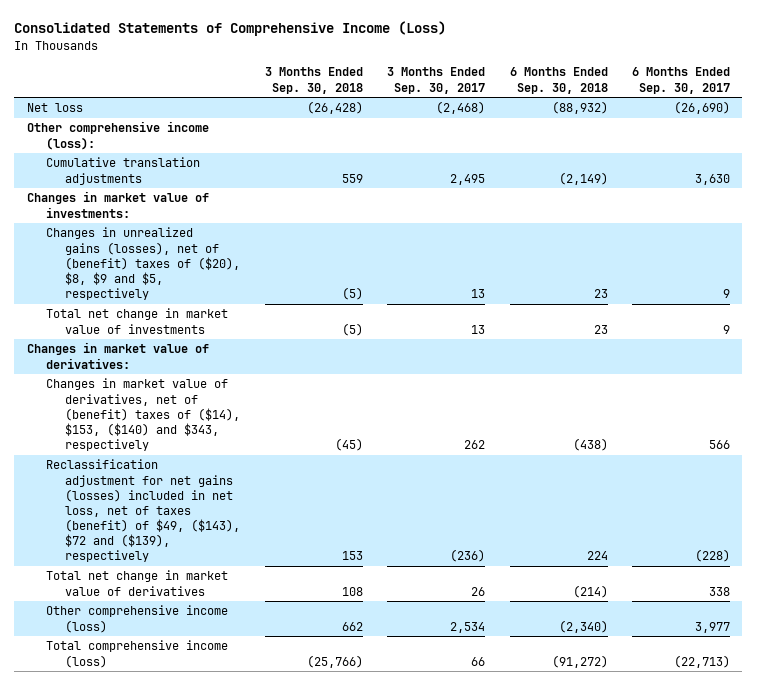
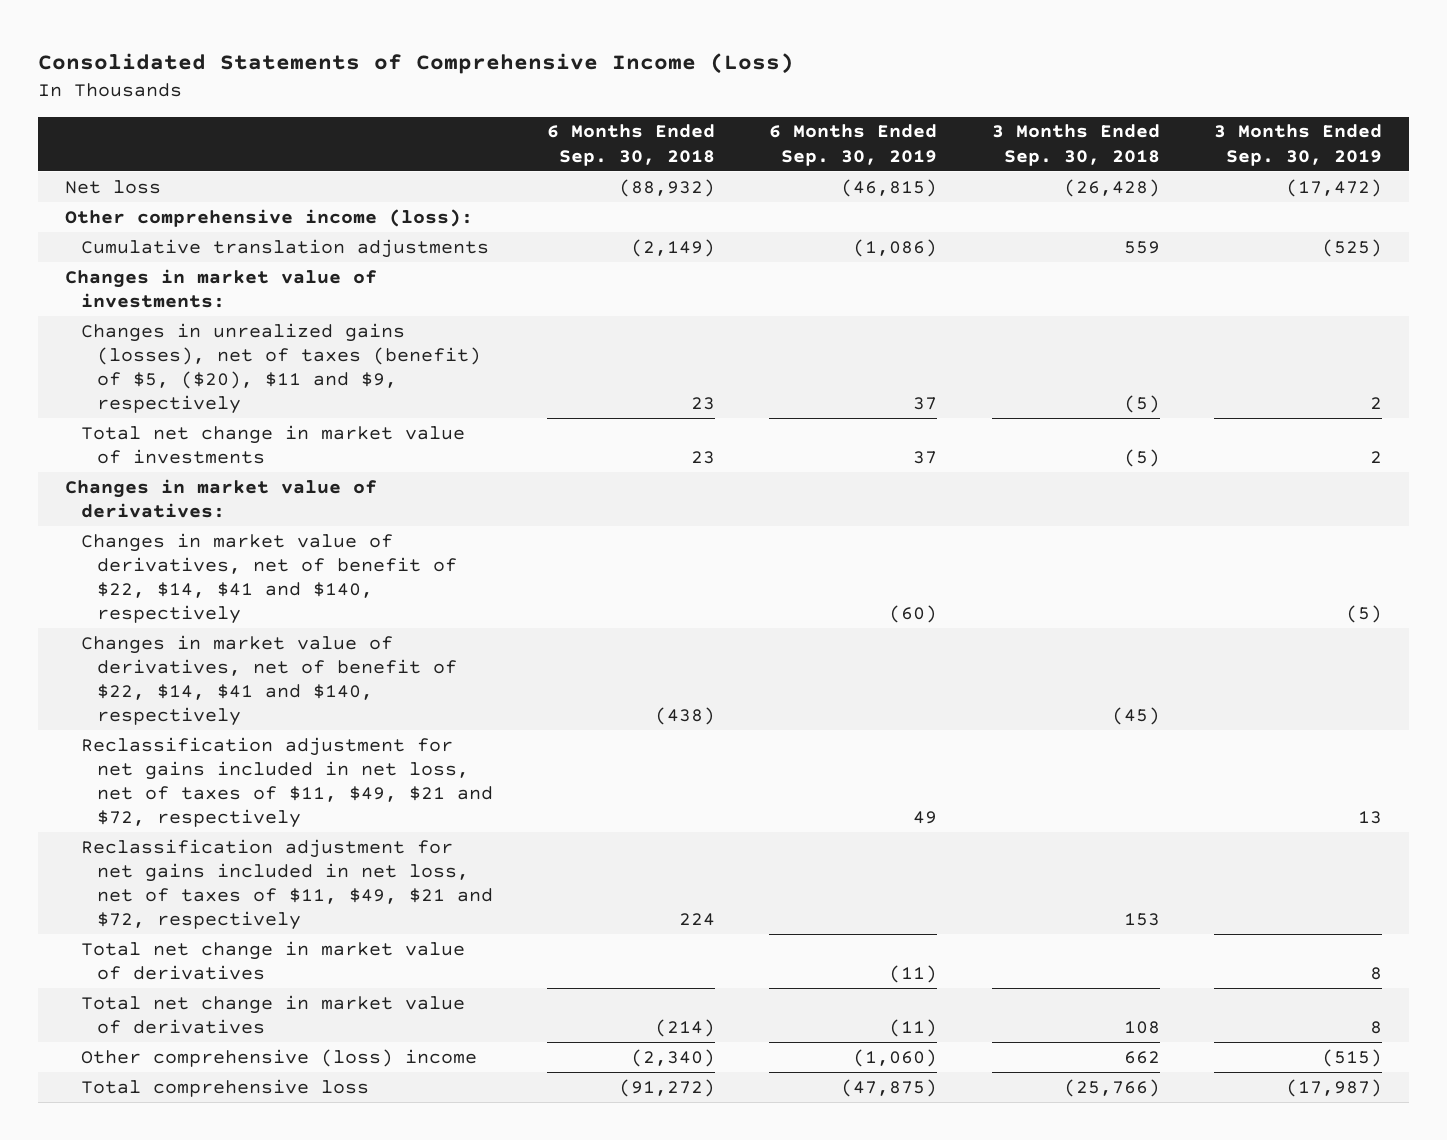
[387,67,486,94] 3 Months Ended Sep. 30, 2017 -> none
[632,67,731,94] 6 Months Ended Sep. 30, 2017 -> none
none -> [769,124,938,166] 6 Months Ended Sep. 30, 2019
none -> [1214,124,1383,166] 3 Months Ended Sep. 30, 2019
[46,227,241,301] Changes in unrealized gains (losses), net of (benefit) taxes of ($20), $8, $9 and $5, respectively -> [80,322,481,415] Changes in unrealized gains (losses), net of taxes (benefit) of $5, ($20), $11 and $9, respectively
none -> [80,532,457,625] Changes in market value of derivatives, net of benefit of $22, $14, $41 and $140, respectively
[46,378,241,452] Changes in market value of derivatives, net of (benefit) taxes of ($14), $153, ($140) and $343, respectively -> [80,634,457,727] Changes in market value of derivatives, net of benefit of $22, $14, $41 and $140, respectively
none -> [80,736,493,829] Reclassification adjustment for net gains included in net loss, net of taxes of $11, $49, $21 and $72, respectively
[46,459,241,563] Reclassification adjustment for net gains (losses) included in net loss, net of taxes (benefit) of $49, ($143), $72 and ($139), respectively -> [80,838,493,931] Reclassification adjustment for net gains included in net loss, net of taxes of $11, $49, $21 and $72, respectively
none -> [80,940,465,981] Total net change in market value of derivatives
[46,605,229,633] Other comprehensive income (loss) -> [80,1048,477,1067] Other comprehensive (loss) income
[46,640,229,668] Total comprehensive income (loss) -> [80,1078,369,1097] Total comprehensive loss

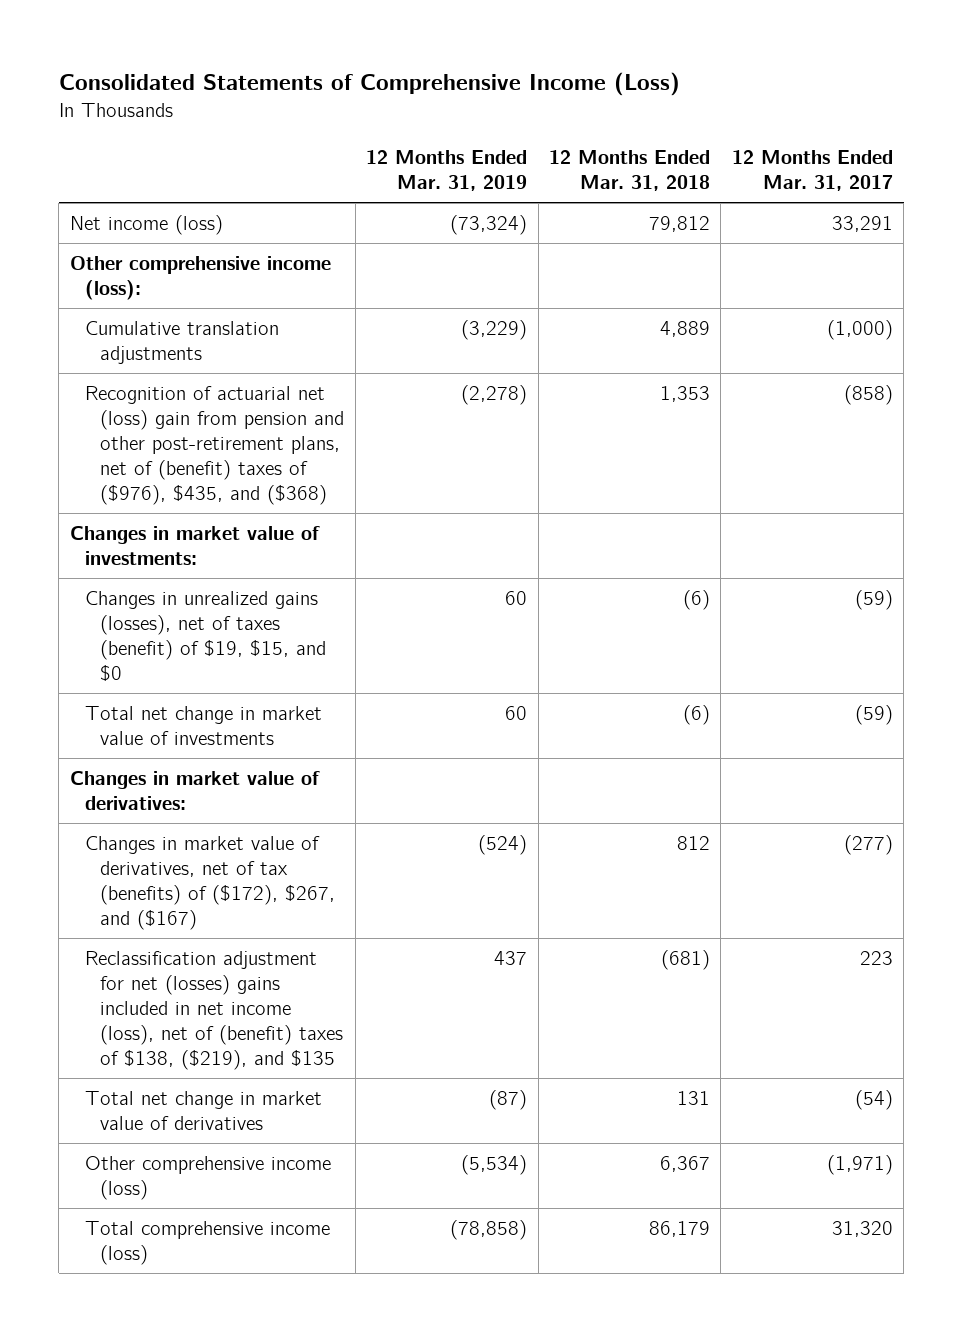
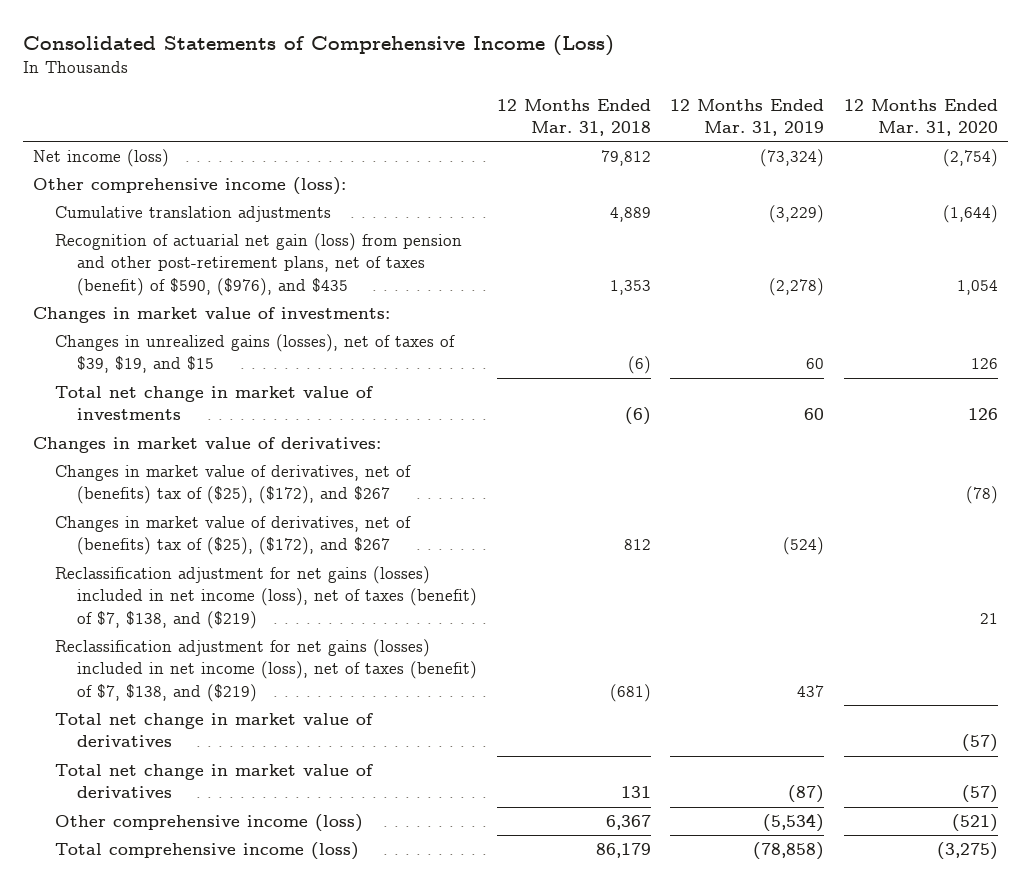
[731,149,893,192] 12 Months Ended Mar. 31, 2017 -> none
none -> [844,98,999,136] 12 Months Ended Mar. 31, 2020
[85,385,345,506] Recognition of actuarial net (loss) gain from pension and other post-retirement plans, net of (benefit) taxes of ($976), $435, and ($368) -> [55,233,463,296] Recognition of actuarial net gain (loss) from pension and other post-retirement plans, net of taxes (benefit) of $590, ($976), and $435
[85,590,327,682] Changes in unrealized gains (losses), net of taxes (benefit) of $19, $15, and $0 -> [55,334,456,374] Changes in unrealized gains (losses), net of taxes of $39, $19, and $15
none -> [55,465,412,505] Changes in market value of derivatives, net of (benefits) tax of ($25), ($172), and $267
[85,835,336,931] Changes in market value of derivatives, net of tax (benefits) of ($172), $267, and ($167) -> [55,516,412,556] Changes in market value of derivatives, net of (benefits) tax of ($25), ($172), and $267
none -> [55,566,478,629] Reclassification adjustment for net gains (losses) included in net income (loss), net of taxes (benefit) of $7, $138, and ($219)
[85,950,344,1071] Reclassification adjustment for net (losses) gains included in net income (loss), net of (benefit) taxes of $138, ($219), and $135 -> [55,639,478,702] Reclassification adjustment for net gains (losses) included in net income (loss), net of taxes (benefit) of $7, $138, and ($219)
none -> [55,713,374,748] Total net change in market value of derivatives

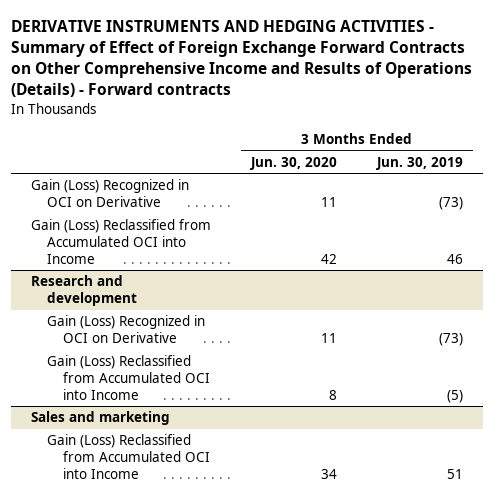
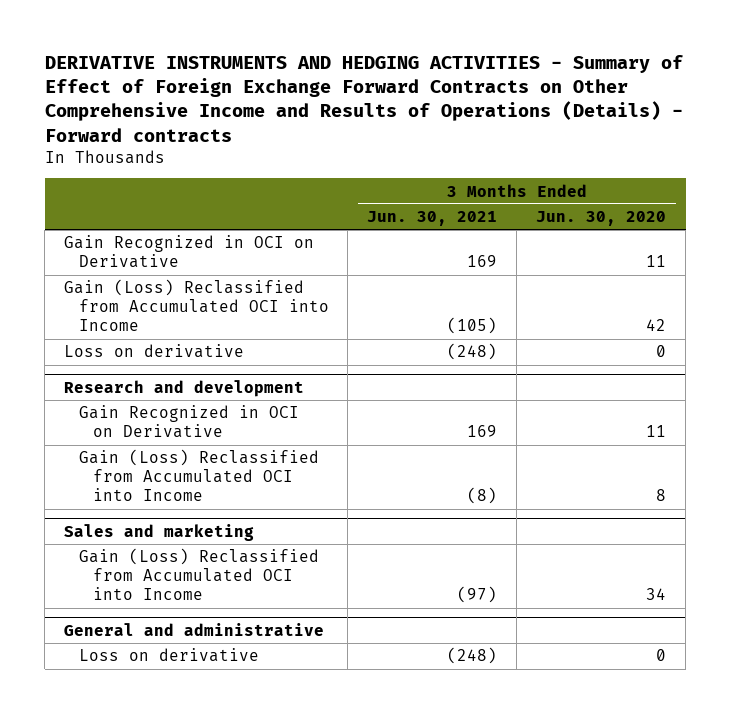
[376,156,464,170] Jun. 30, 2019 -> none
none -> [367,211,498,227] Jun. 30, 2021
[30,179,189,208] Gain (Loss) Recognized in OCI on Derivative -> [63,235,314,269] Gain Recognized in OCI on Derivative
none -> [63,344,244,359] Loss on derivative
[46,315,205,344] Gain (Loss) Recognized in OCI on Derivative -> [78,405,299,439] Gain Recognized in OCI on Derivative
none -> [63,622,324,636] General and administrative
none -> [78,648,259,663] Loss on derivative

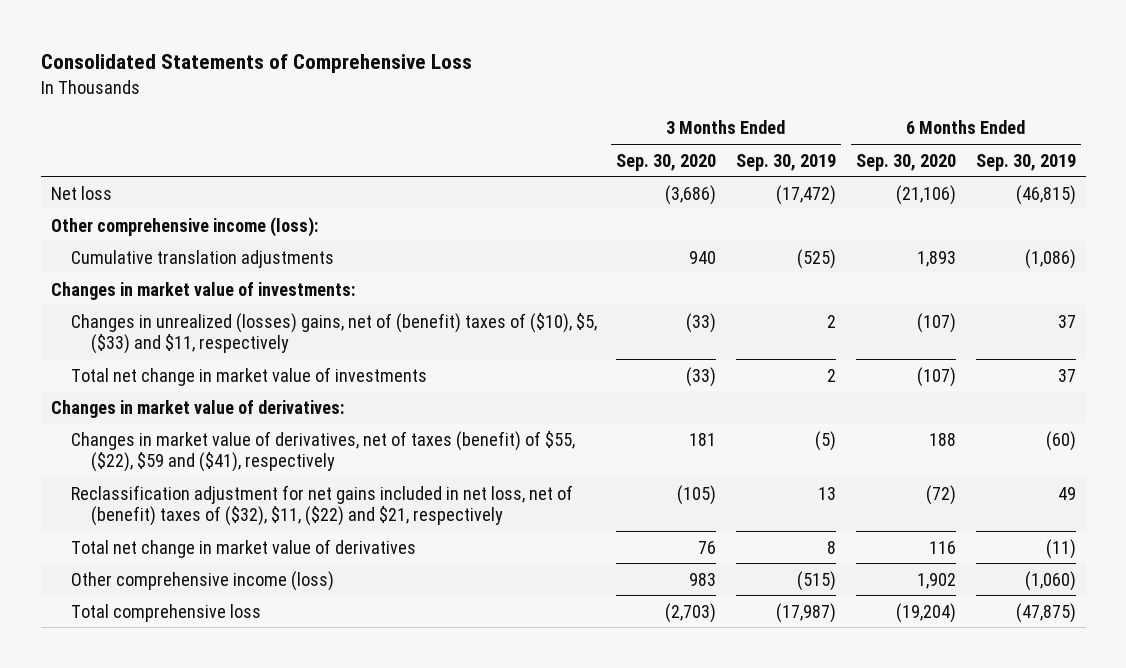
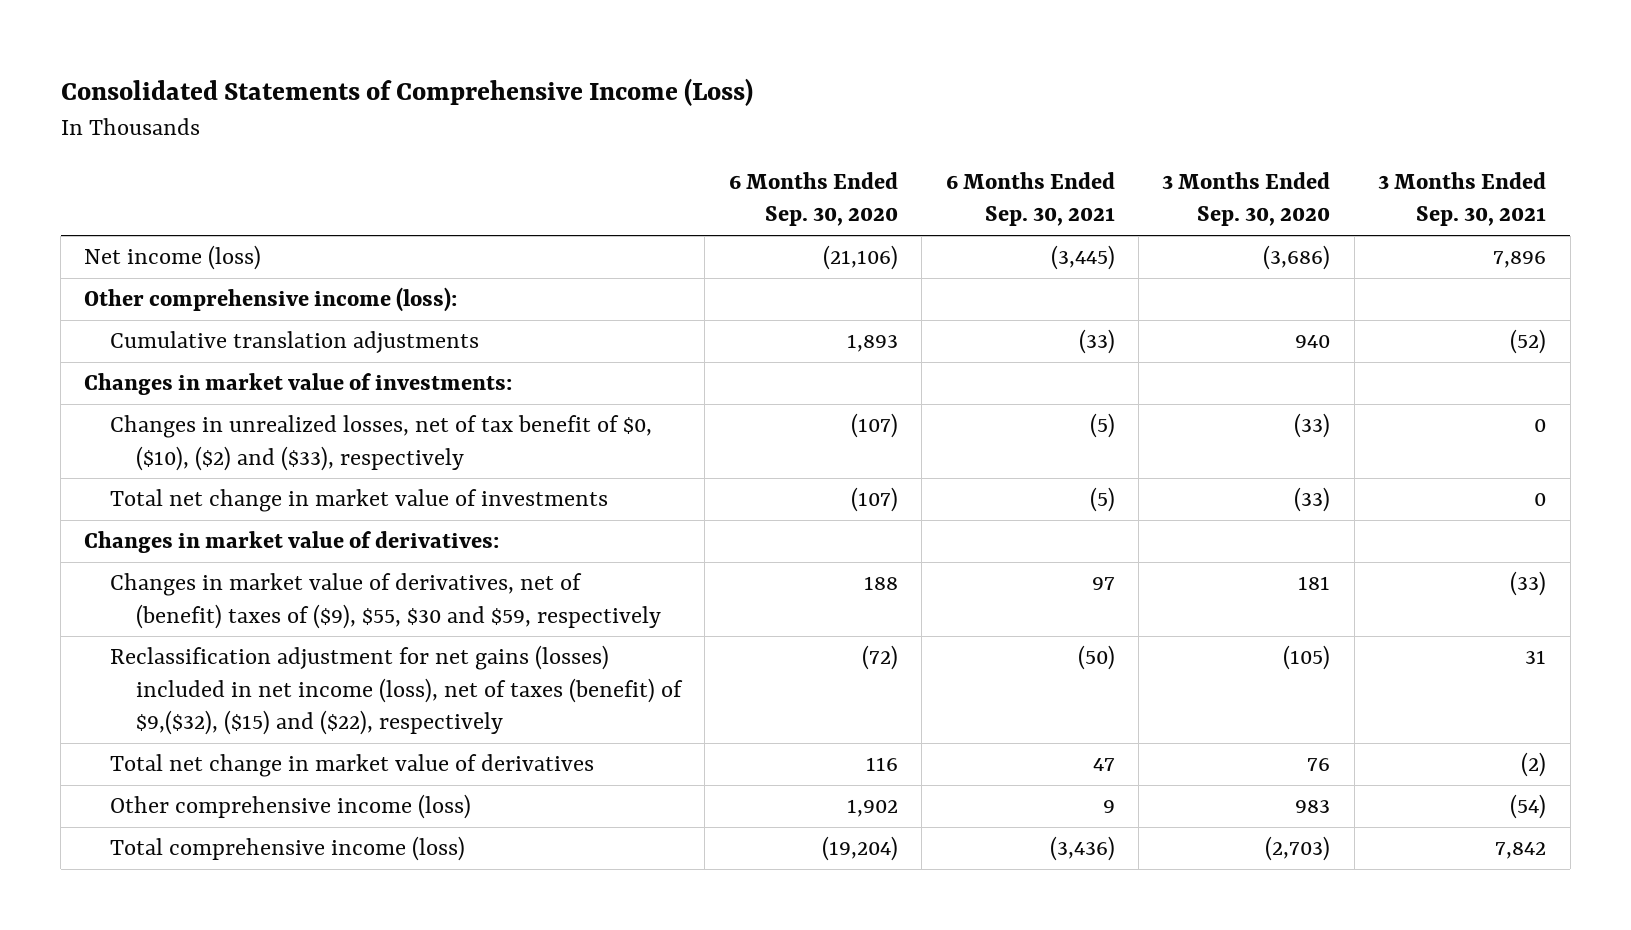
[40,54,472,74] Consolidated Statements of Comprehensive Loss -> [60,78,753,107] Consolidated Statements of Comprehensive Income (Loss)
[736,153,837,171] Sep. 30, 2019 -> none
[975,153,1076,171] Sep. 30, 2019 -> none
none -> [945,172,1115,227] 6 Months Ended Sep. 30, 2021
none -> [1378,172,1547,227] 3 Months Ended Sep. 30, 2021
[50,185,112,200] Net loss -> [84,245,262,271] Net income (loss)
[70,312,597,354] Changes in unrealized (losses) gains, net of (benefit) taxes of ($10), $5, ($33) and $11, respectively -> [110,415,653,471] Changes in unrealized losses, net of tax benefit of $0, ($10), ($2) and ($33), respectively
[70,430,575,472] Changes in market value of derivatives, net of taxes (benefit) of $55, ($22), $59 and ($41), respectively -> [110,573,661,629] Changes in market value of derivatives, net of (benefit) taxes of ($9), $55, $30 and $59, respectively
[70,484,573,526] Reclassification adjustment for net gains included in net loss, net of (benefit) taxes of ($32), $11, ($22) and $21, respectively -> [110,645,683,736] Reclassification adjustment for net gains (losses) included in net income (loss), net of taxes (benefit) of $9,($32), ($15) and ($22), respectively
[70,603,261,622] Total comprehensive loss -> [110,836,466,862] Total comprehensive income (loss)

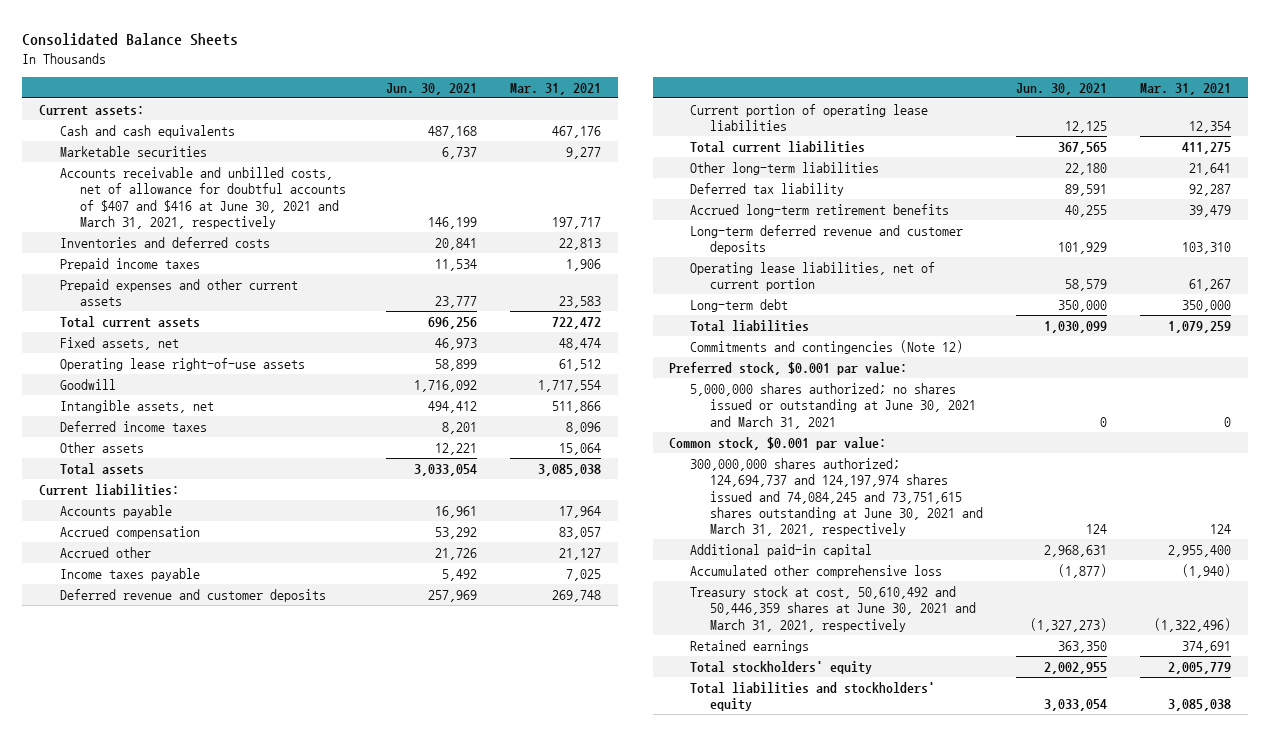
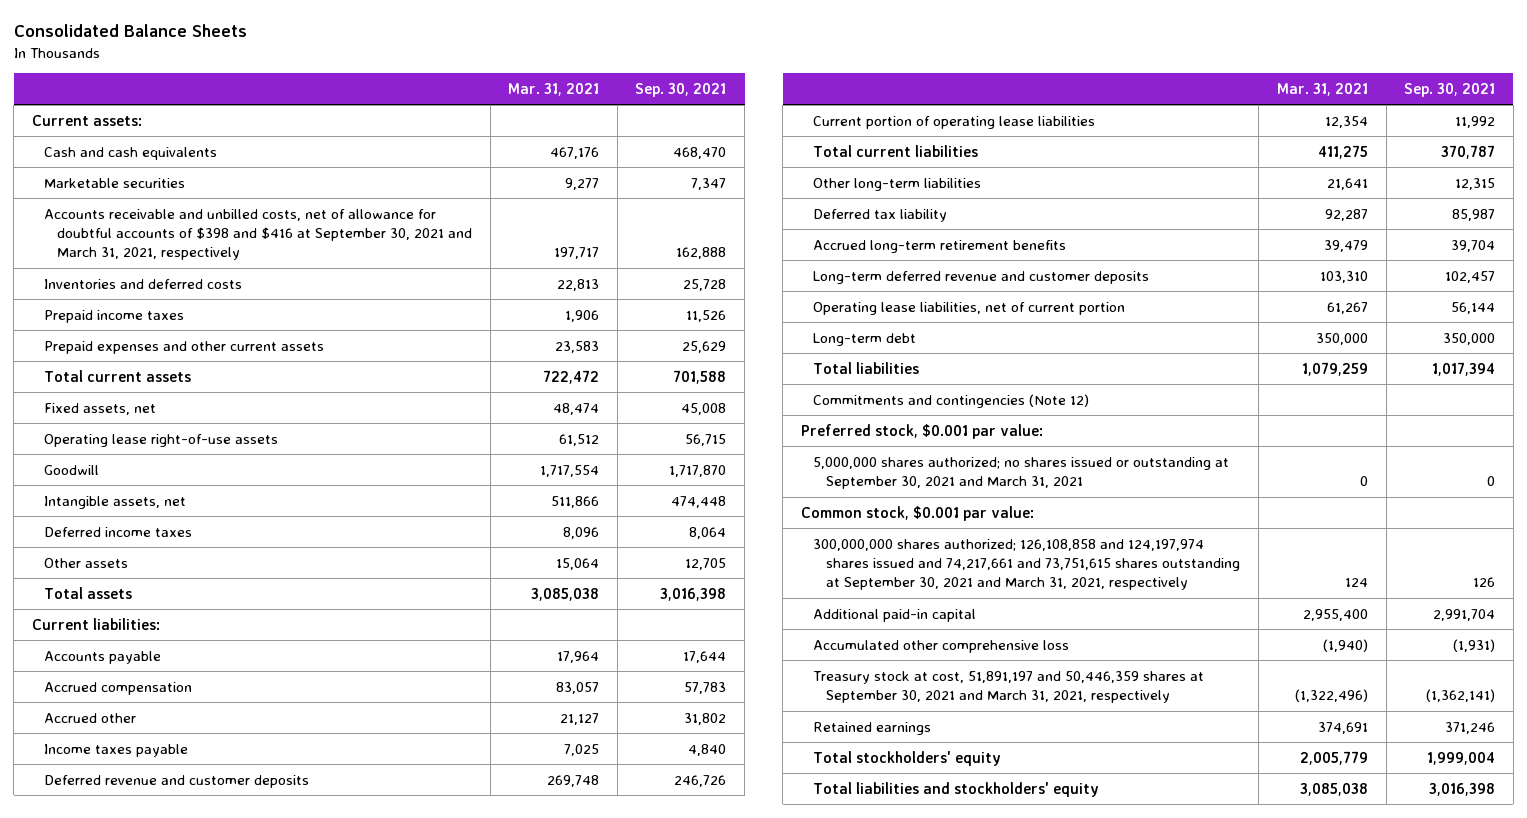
[386,82,478,95] Jun. 30, 2021 -> none
none -> [635,82,727,97] Sep. 30, 2021
[59,166,347,229] Accounts receivable and unbilled costs, net of allowance for doubtful accounts of $407 and $416 at June 30, 2021 and March 31, 2021, respectively -> [44,208,472,261] Accounts receivable and unbilled costs, net of allowance for doubtful accounts of $398 and $416 at September 30, 2021 and March 31, 2021, respectively
[689,382,977,429] 5,000,000 shares authorized; no shares issued or outstanding at June 30, 2021 and March 31, 2021 -> [813,456,1230,490] 5,000,000 shares authorized; no shares issued or outstanding at September 30, 2021 and March 31, 2021
[689,457,984,537] 300,000,000 shares authorized; 124,694,737 and 124,197,974 shares issued and 74,084,245 and 73,751,615 shares outstanding at June 30, 2021 and March 31, 2021, respectively -> [813,538,1240,591] 300,000,000 shares authorized; 126,108,858 and 124,197,974 shares issued and 74,217,661 and 73,751,615 shares outstanding at September 30, 2021 and March 31, 2021, respectively
[689,585,977,632] Treasury stock at cost, 50,610,492 and 50,446,359 shares at June 30, 2021 and March 31, 2021, respectively -> [813,670,1205,704] Treasury stock at cost, 51,891,197 and 50,446,359 shares at September 30, 2021 and March 31, 2021, respectively

